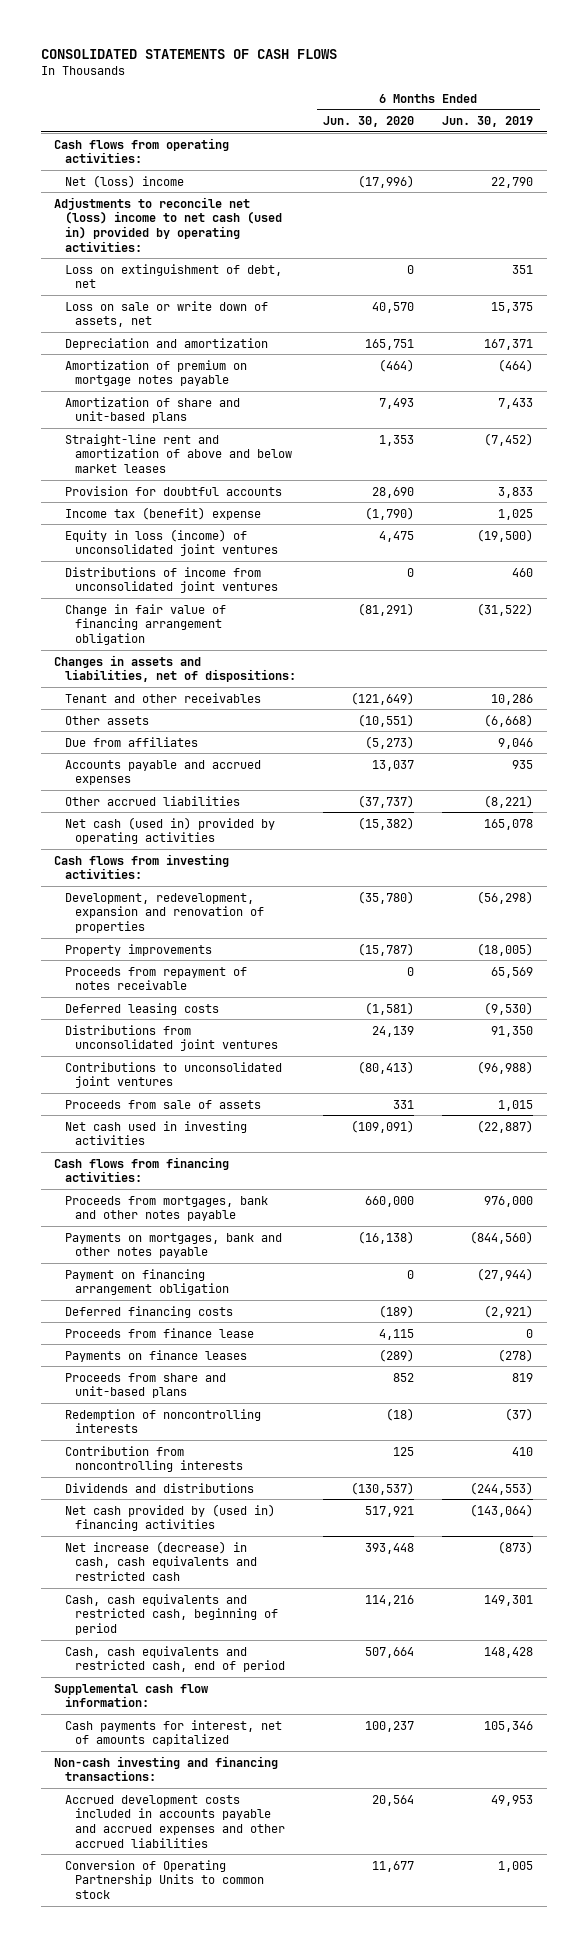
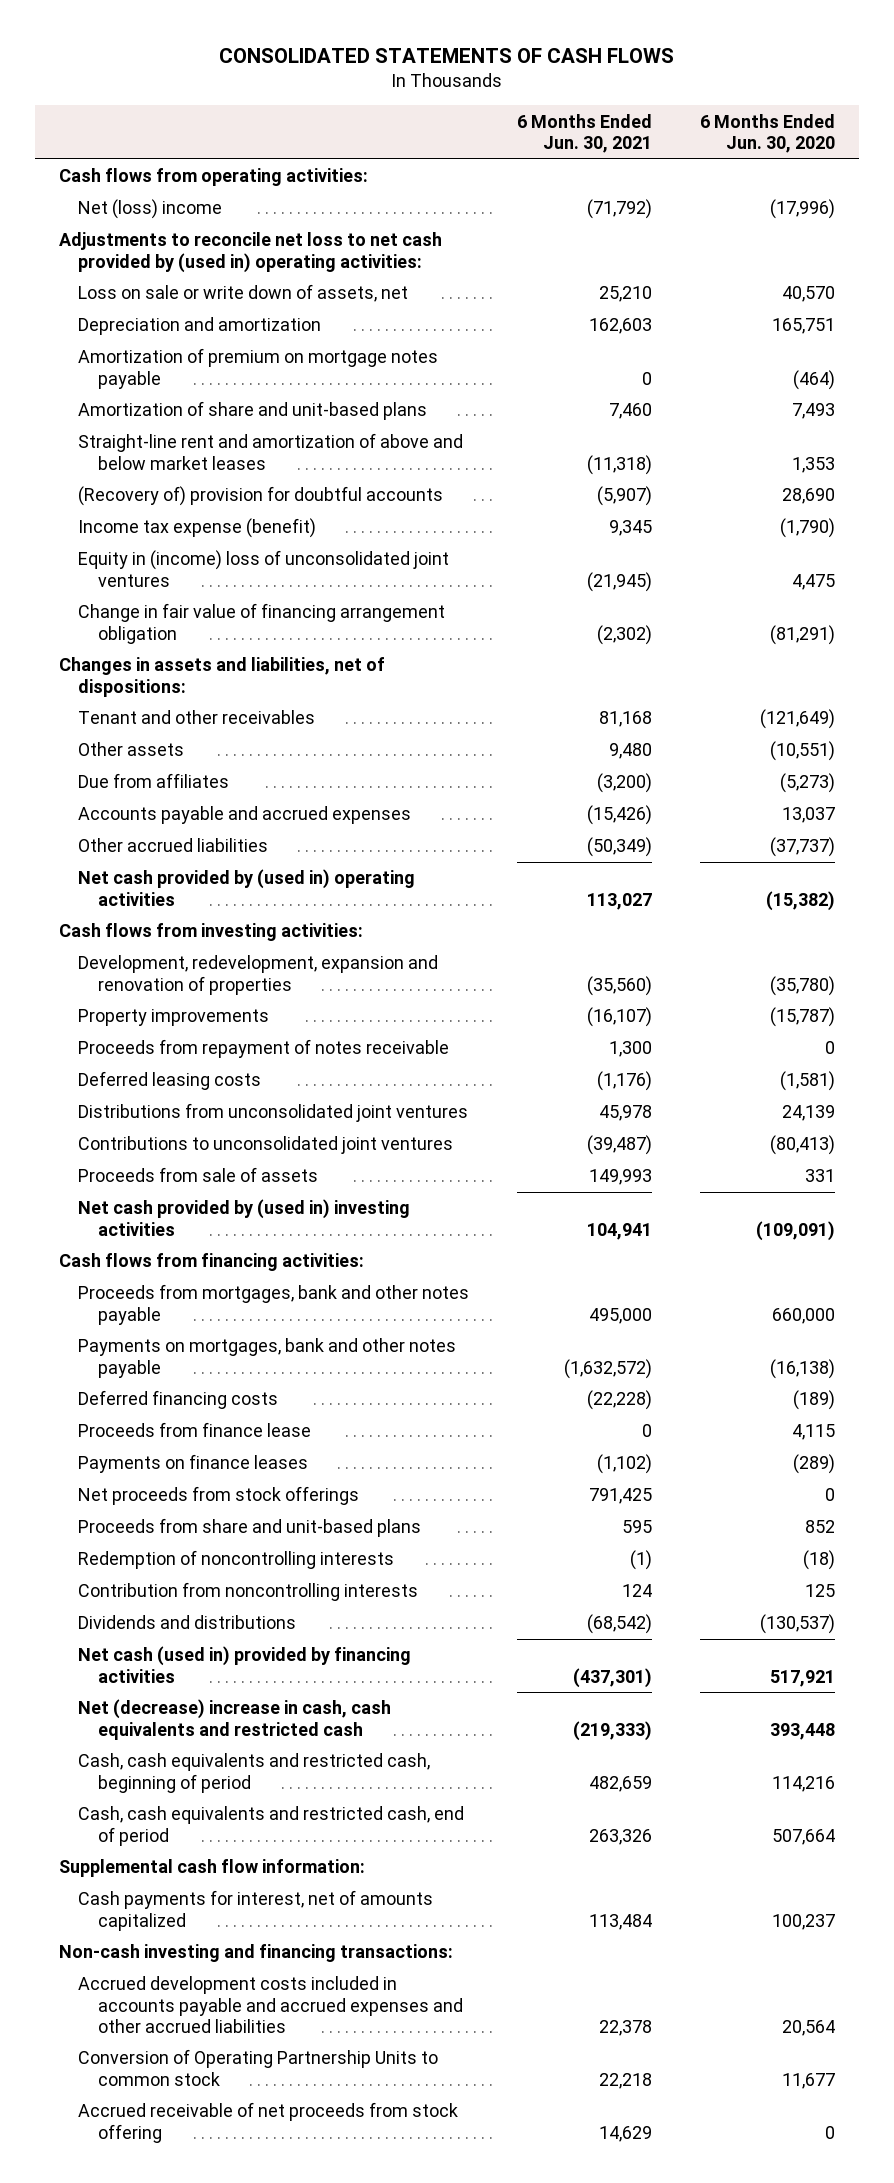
[442,115,534,127] Jun. 30, 2019 -> none
none -> [517,113,653,153] 6 Months Ended Jun. 30, 2021
[64,263,282,289] Loss on extinguishment of debt, net -> none
[54,196,282,252] Adjustments to reconcile net (loss) income to net cash (used in) provided by operating activities: -> [59,232,443,273] Adjustments to reconcile net loss to net cash provided by (used in) operating activities:
[64,566,279,594] Distributions of income from unconsolidated joint ventures -> none
[64,485,282,496] Provision for doubtful accounts -> [78,486,444,507] (Recovery of) provision for doubtful accounts
[64,506,261,520] Income tax (benefit) expense -> [78,518,317,539] Income tax expense (benefit)
[64,528,279,557] Equity in loss (income) of unconsolidated joint ventures -> [78,550,450,587] Equity in (income) loss of unconsolidated joint ventures
[64,816,275,845] Net cash (used in) provided by operating activities -> [78,869,416,906] Net cash provided by (used in) operating activities
[64,1120,247,1146] Net cash used in investing activities -> [78,1199,411,1236] Net cash provided by (used in) investing activities
[64,1268,230,1296] Payment on financing arrangement obligation -> none
none -> [78,1486,360,1506] Net proceeds from stock offerings
[64,1503,275,1532] Net cash provided by (used in) financing activities -> [78,1646,412,1683] Net cash (used in) provided by financing activities
[64,1540,258,1581] Net increase (decrease) in cash, cash equivalents and restricted cash -> [78,1699,392,1740] Net (decrease) increase in cash, cash equivalents and restricted cash
none -> [78,2102,459,2143] Accrued receivable of net proceeds from stock offering

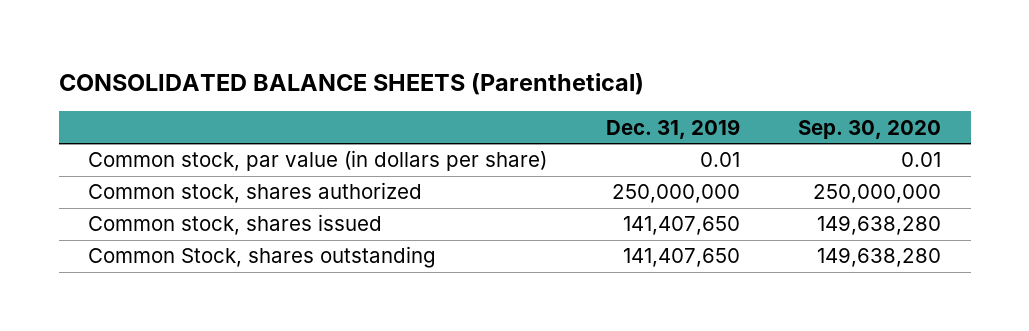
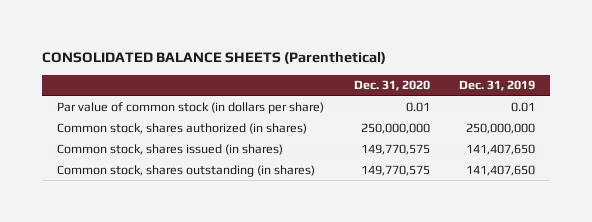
[798,119,942,139] Sep. 30, 2020 -> none
none -> [353,80,430,92] Dec. 31, 2020
[88,150,548,172] Common stock, par value (in dollars per share) -> [56,101,324,114] Par value of common stock (in dollars per share)
[88,182,423,204] Common stock, shares authorized -> [56,122,307,134] Common stock, shares authorized (in shares)
[88,214,383,236] Common stock, shares issued -> [56,143,283,155] Common stock, shares issued (in shares)
[88,246,437,269] Common Stock, shares outstanding -> [56,164,315,177] Common stock, shares outstanding (in shares)

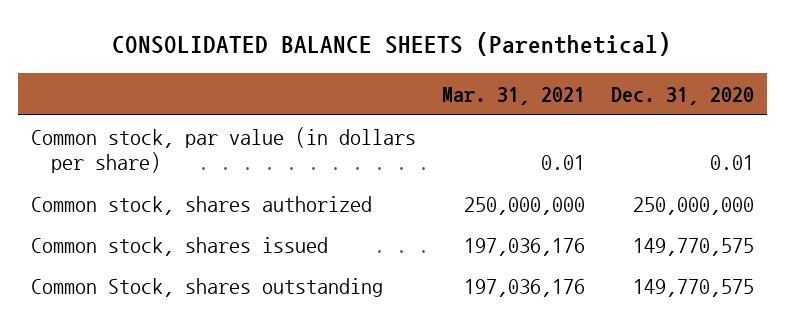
[459,80,536,92] Dec. 31, 2019 -> none
none -> [441,87,585,106] Mar. 31, 2021
[56,101,324,114] Par value of common stock (in dollars per share) -> [30,126,416,174] Common stock, par value (in dollars per share)
[56,122,307,134] Common stock, shares authorized (in shares) -> [30,195,372,215] Common stock, shares authorized
[56,143,283,155] Common stock, shares issued (in shares) -> [30,236,328,256] Common stock, shares issued
[56,164,315,177] Common stock, shares outstanding (in shares) -> [30,277,383,297] Common Stock, shares outstanding

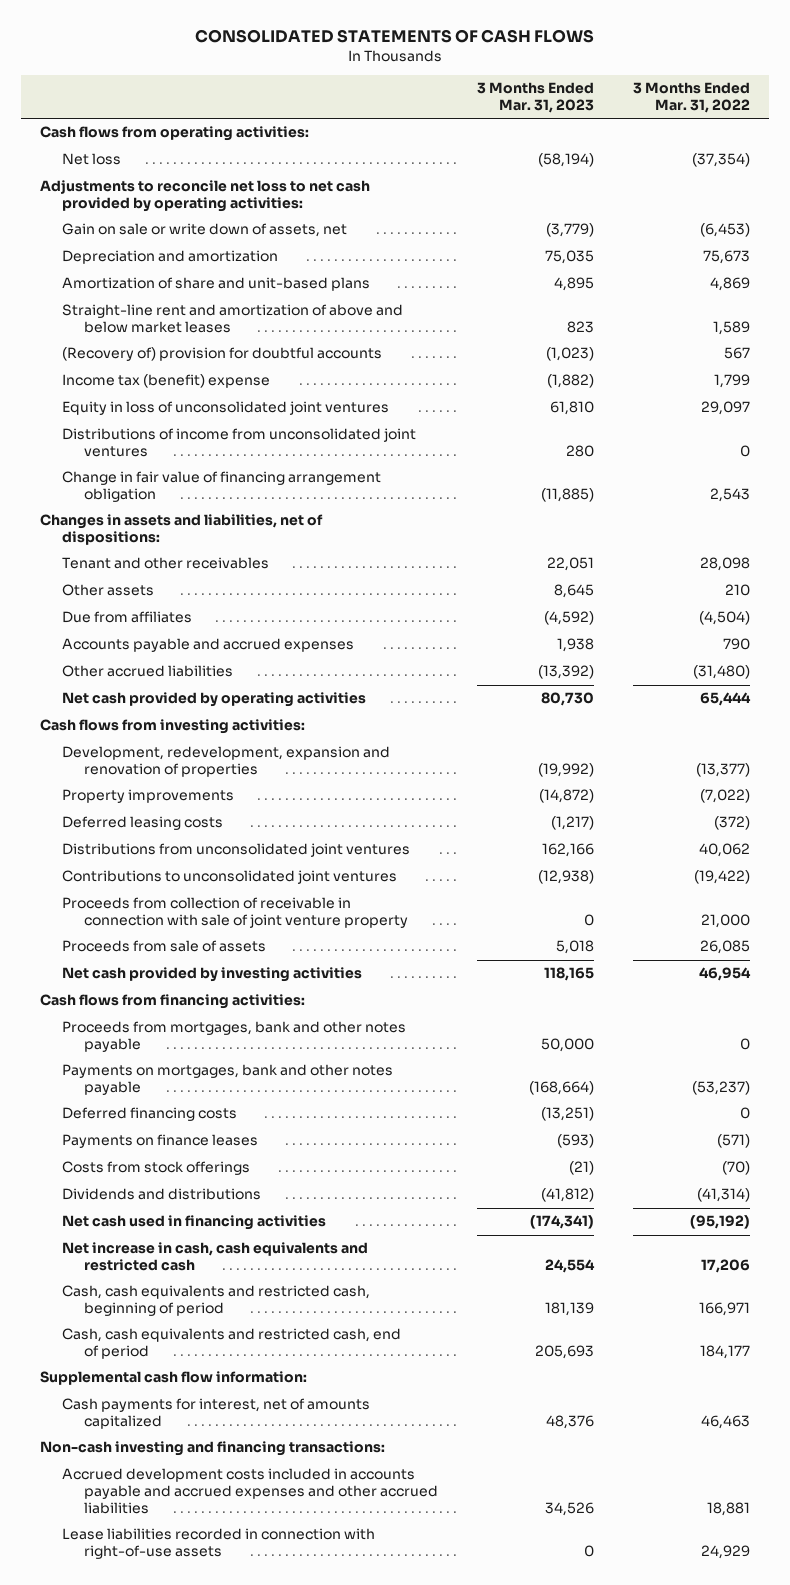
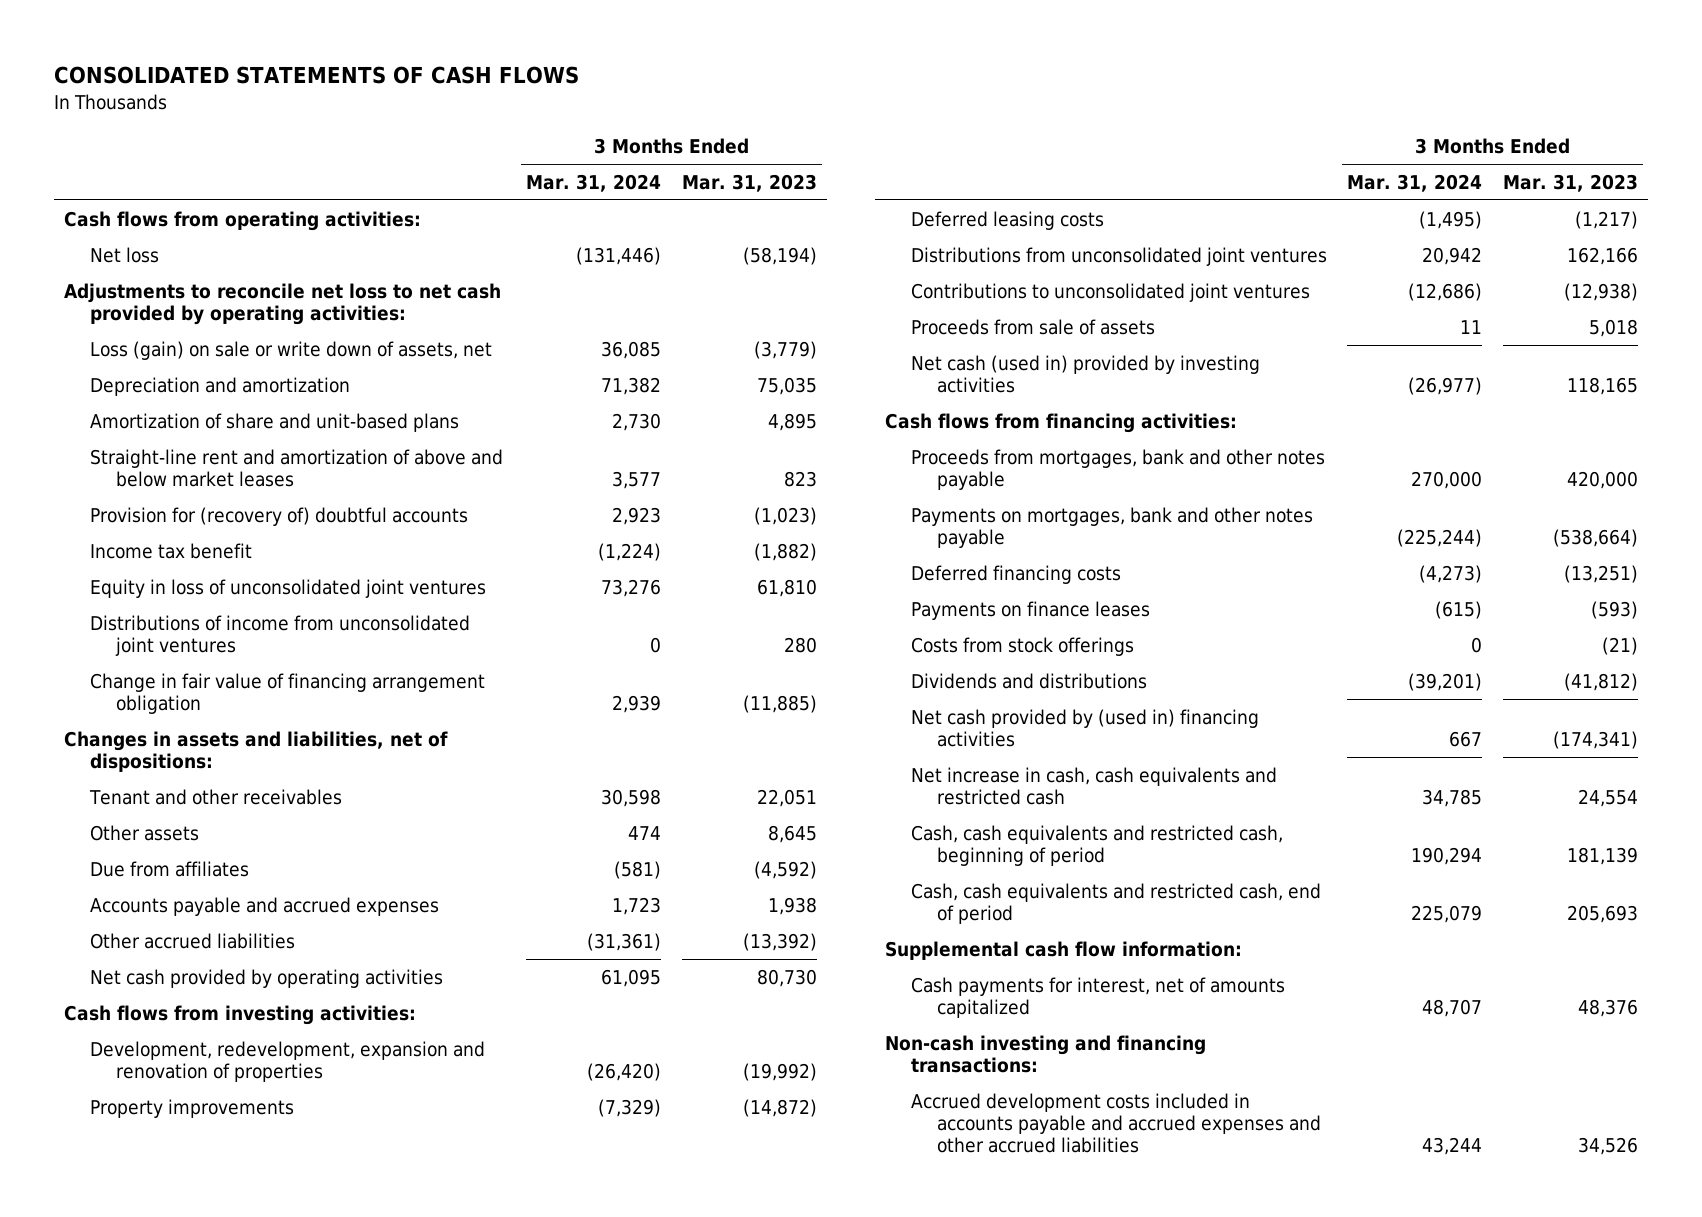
[632,82,750,113] 3 Months Ended Mar. 31, 2022 -> none
none -> [526,173,662,192] Mar. 31, 2024
[61,223,347,238] Gain on sale or write down of assets, net -> [89,340,492,360] Loss (gain) on sale or write down of assets, net
[61,347,382,362] (Recovery of) provision for doubtful accounts -> [89,506,468,526] Provision for (recovery of) doubtful accounts
[61,374,270,389] Income tax (benefit) expense -> [89,542,252,559] Income tax benefit
[61,897,408,929] Proceeds from collection of receivable in connection with sale of joint venture property -> none
[61,967,362,983] Net cash provided by investing activities -> [910,354,1260,394] Net cash (used in) provided by investing activities
[540,1038,594,1053] 50,000 -> [1566,471,1638,490] 420,000
[528,1081,594,1096] (168,664) -> [1552,529,1638,548] (538,664)
[61,1215,326,1231] Net cash used in financing activities -> [910,708,1259,748] Net cash provided by (used in) financing activities
[61,1528,375,1560] Lease liabilities recorded in connection with right-of-use assets -> none

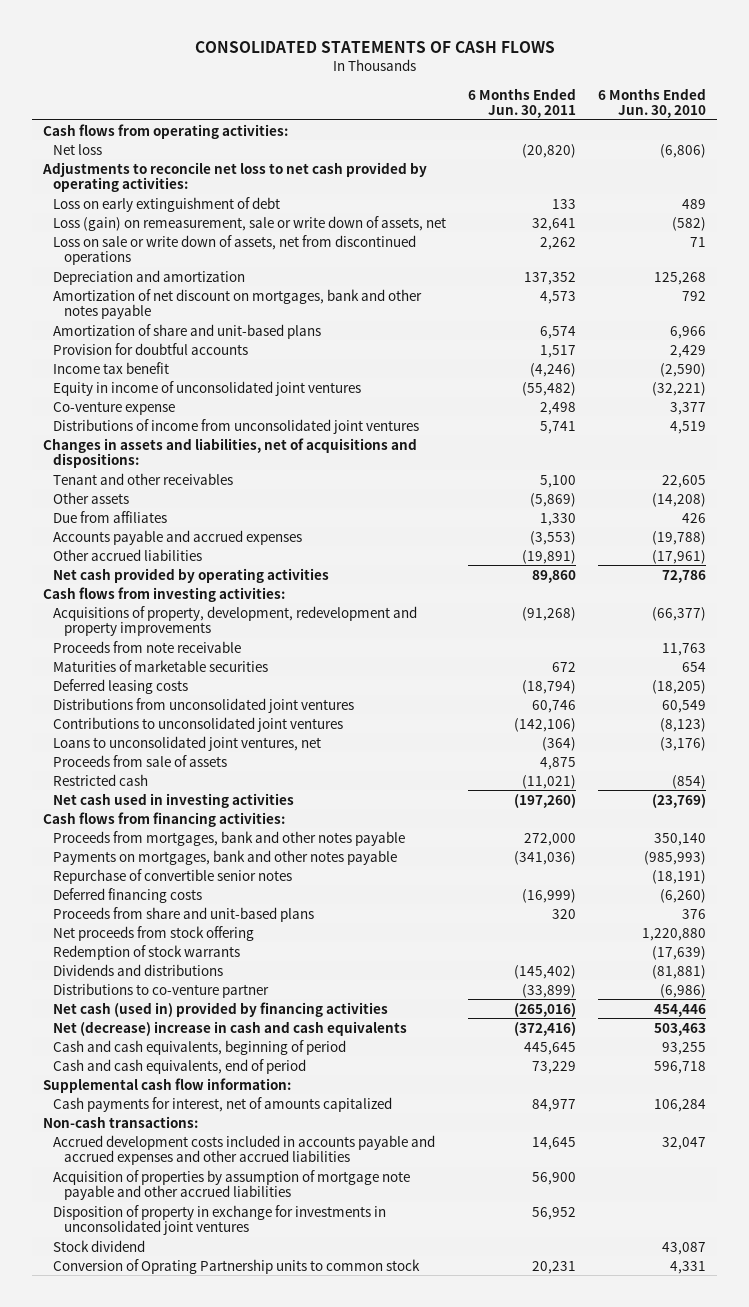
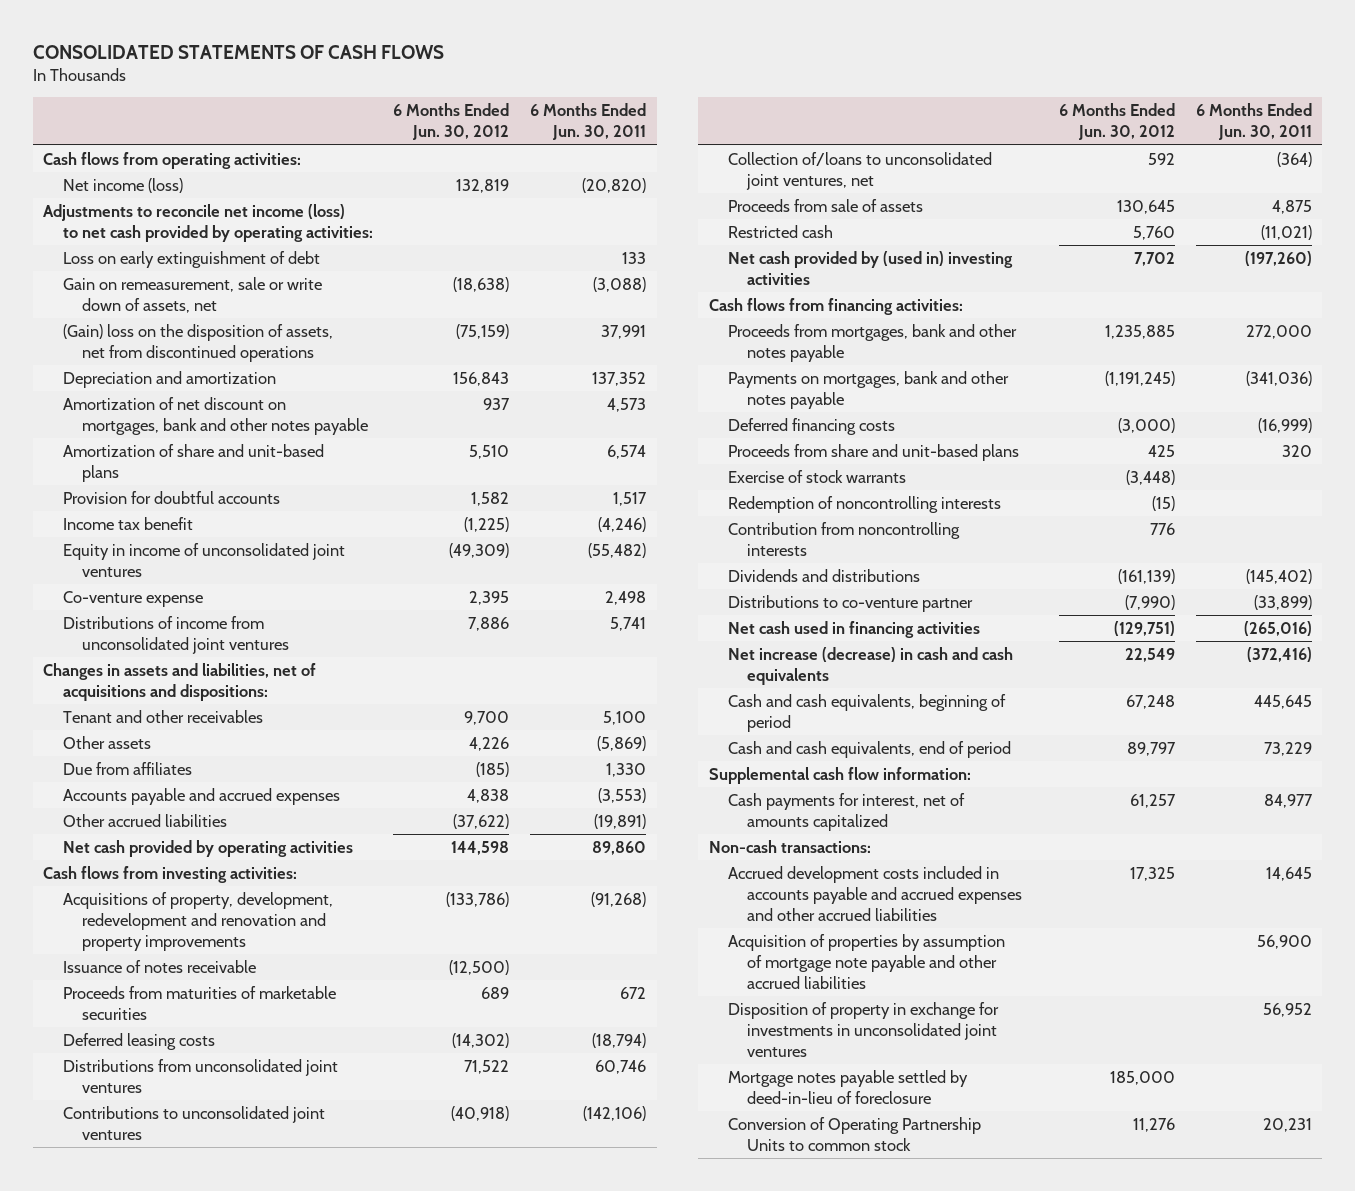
[598,87,707,119] 6 Months Ended Jun. 30, 2010 -> none
none -> [393,103,510,141] 6 Months Ended Jun. 30, 2012
[53,143,103,155] Net loss -> [62,177,183,193] Net income (loss)
[41,161,427,193] Adjustments to reconcile net loss to net cash provided by operating activities: -> [43,203,373,242] Adjustments to reconcile net income (loss) to net cash provided by operating activities:
[53,215,447,231] Loss (gain) on remeasurement, sale or write down of assets, net -> [62,276,322,313] Gain on remeasurement, sale or write down of assets, net
[532,217,577,231] 32,641 -> [593,276,647,292] (3,088)
[53,234,417,266] Loss on sale or write down of assets, net from discontinued operations -> [62,323,333,362] (Gain) loss on the disposition of assets, net from discontinued operations
[540,236,577,250] 2,262 -> [601,324,647,339] 37,991
[53,605,418,637] Acquisitions of property, development, redevelopment and property improvements -> [62,891,333,951] Acquisitions of property, development, redevelopment and renovation and property improvements
[53,640,242,653] Proceeds from note receivable -> [62,959,256,973] Issuance of notes receivable
[53,659,269,672] Maturities of marketable securities -> [62,985,336,1020] Proceeds from maturities of marketable securities
[53,735,322,751] Loans to unconsolidated joint ventures, net -> [727,151,992,190] Collection of/loans to unconsolidated joint ventures, net
[53,792,295,808] Net cash used in investing activities -> [727,250,1013,285] Net cash provided by (used in) investing activities
[53,868,293,884] Repurchase of convertible senior notes -> none
[53,925,255,941] Net proceeds from stock offering -> none
[53,944,241,960] Redemption of stock warrants -> [727,469,906,483] Exercise of stock warrants
none -> [727,495,1001,513] Redemption of noncontrolling interests
none -> [727,521,960,556] Contribution from noncontrolling interests
[53,1001,389,1017] Net cash (used in) provided by financing activities -> [727,620,980,638] Net cash used in financing activities
[53,1020,408,1036] Net (decrease) increase in cash and cash equivalents -> [727,646,1013,685] Net increase (decrease) in cash and cash equivalents
[53,1239,146,1252] Stock dividend -> none
none -> [727,1069,968,1104] Mortgage notes payable settled by deed-in-lieu of foreclosure
[53,1258,421,1274] Conversion of Oprating Partnership units to common stock -> [727,1116,981,1151] Conversion of Operating Partnership Units to common stock

